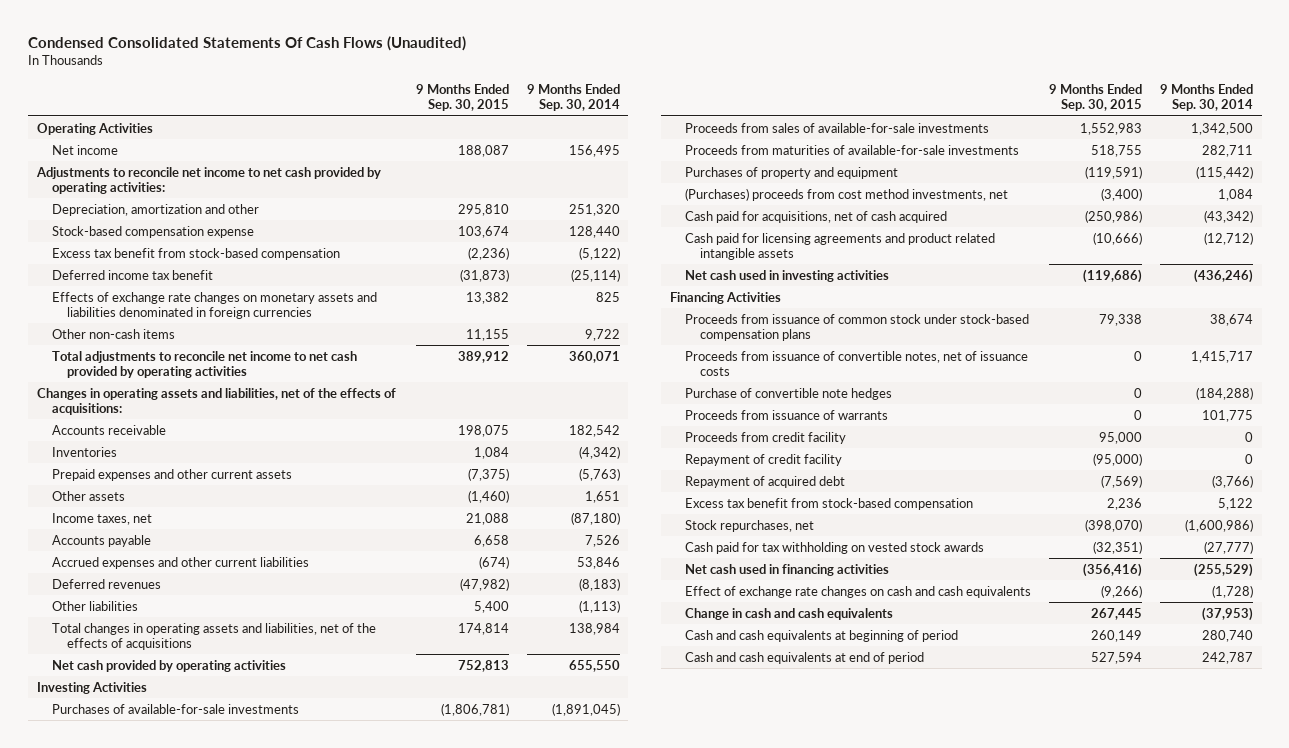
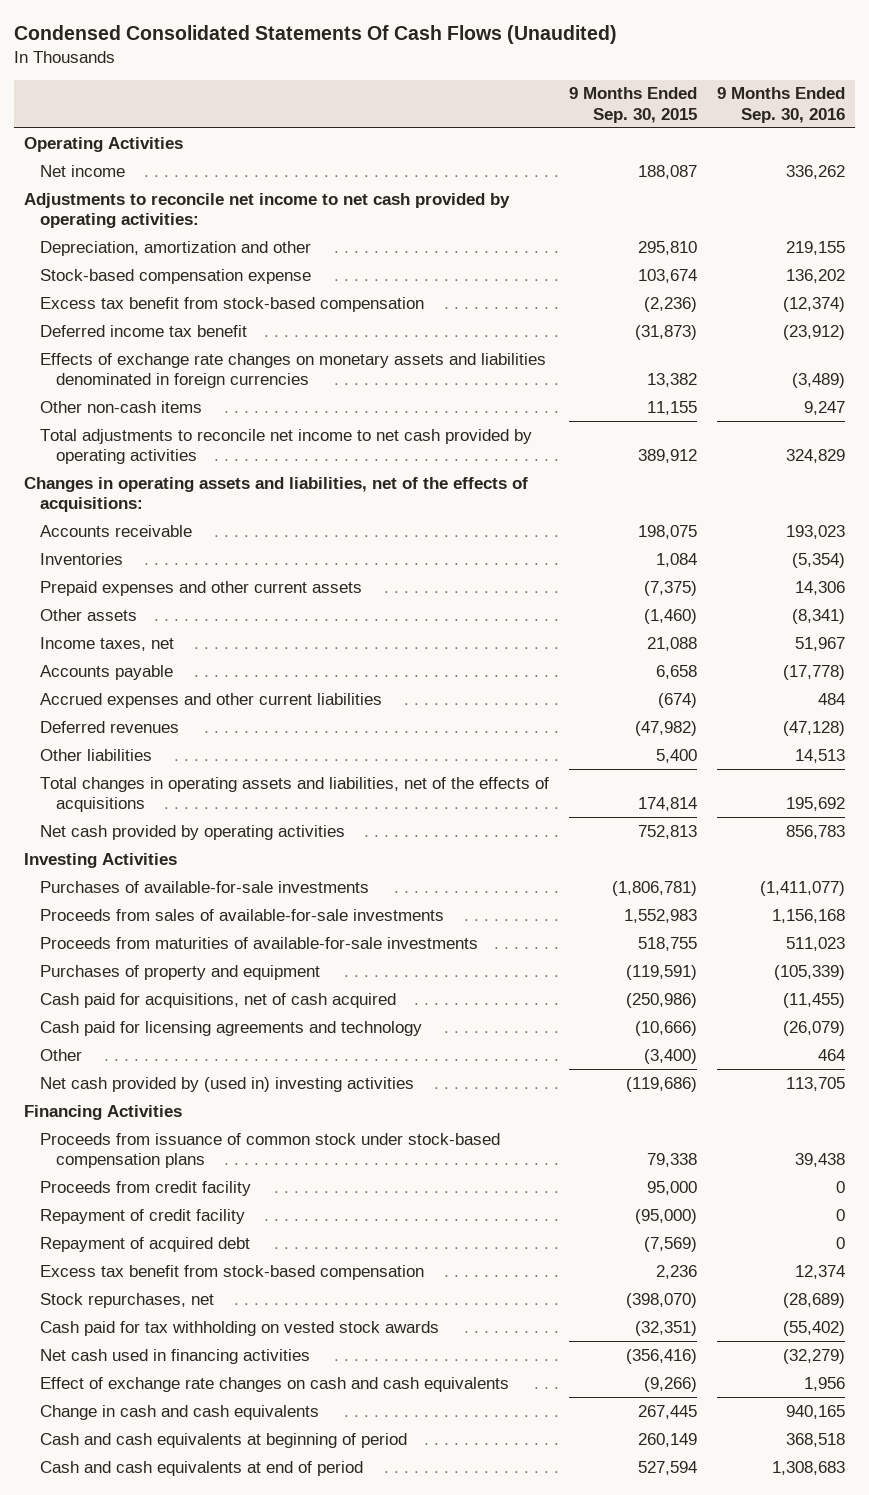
[526,83,620,112] 9 Months Ended Sep. 30, 2014 -> none
none -> [716,87,845,123] 9 Months Ended Sep. 30, 2016
[684,187,1008,201] (Purchases) proceeds from cost method investments, net -> none
[684,232,995,261] Cash paid for licensing agreements and product related intangible assets -> [40,1020,423,1036] Cash paid for licensing agreements and technology
none -> [40,1048,83,1061] Other
[684,269,889,282] Net cash used in investing activities -> [40,1076,415,1092] Net cash provided by (used in) investing activities
[684,350,1028,377] Proceeds from issuance of convertible notes, net of issuance costs -> none
[684,387,892,400] Purchase of convertible note hedges -> none
[684,409,888,420] Proceeds from issuance of warrants -> none

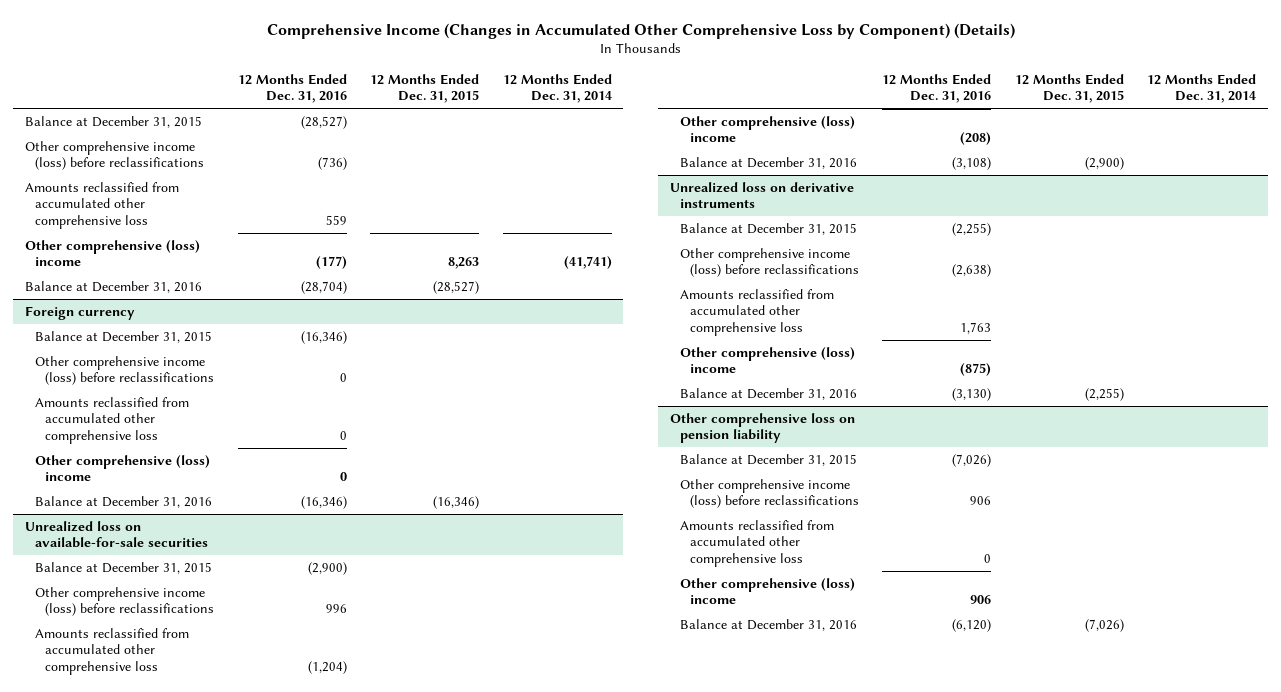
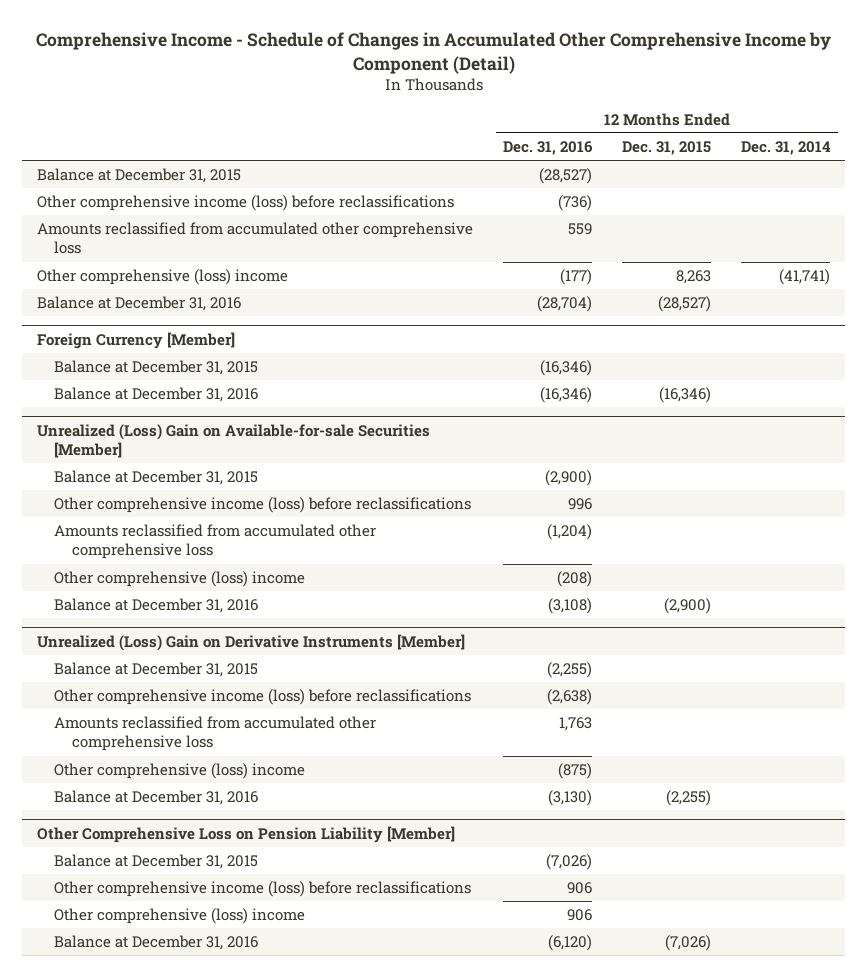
[266,22,1015,39] Comprehensive Income (Changes in Accumulated Other Comprehensive Loss by Component) (Details) -> [35,31,831,74] Comprehensive Income - Schedule of Changes in Accumulated Other Comprehensive Income by Component (Detail)
[24,305,135,320] Foreign currency -> [37,331,236,349] Foreign Currency [Member]
[34,355,214,386] Other comprehensive income (loss) before reclassifications -> none
[34,396,189,444] Amounts reclassified from accumulated other comprehensive loss -> none
[34,454,210,482] Other comprehensive (loss) income -> none
[24,520,208,549] Unrealized loss on available-for-sale securities -> [37,423,431,459] Unrealized (Loss) Gain on Available-for-sale Securities [Member]
[669,181,854,209] Unrealized loss on derivative instruments -> [37,633,466,651] Unrealized (Loss) Gain on Derivative Instruments [Member]
[669,412,855,444] Other comprehensive loss on pension liability -> [37,825,456,843] Other Comprehensive Loss on Pension Liability [Member]
[679,519,834,567] Amounts reclassified from accumulated other comprehensive loss -> none

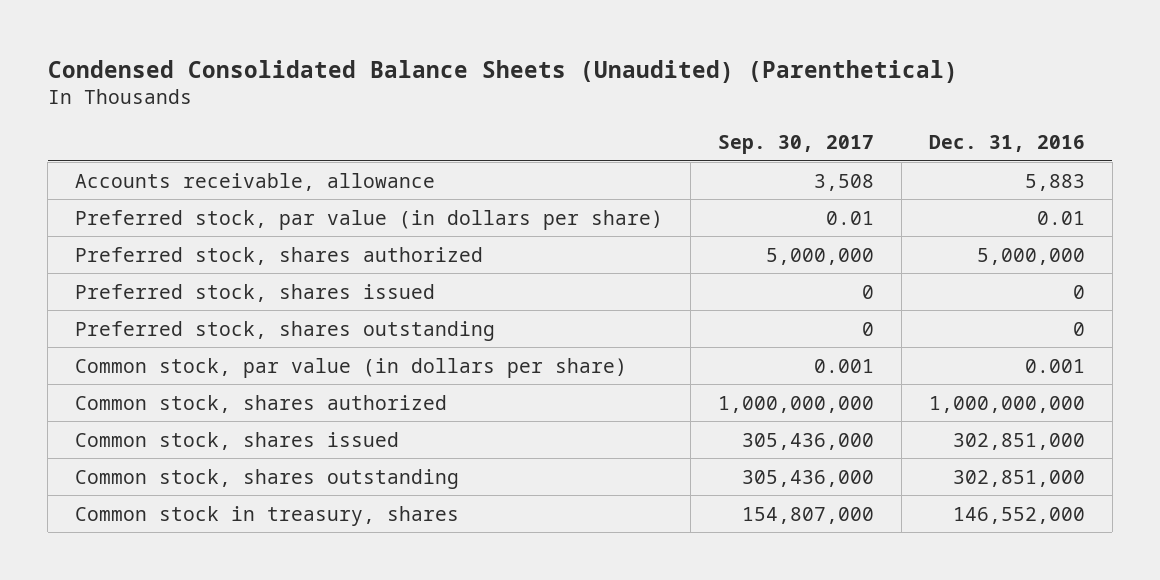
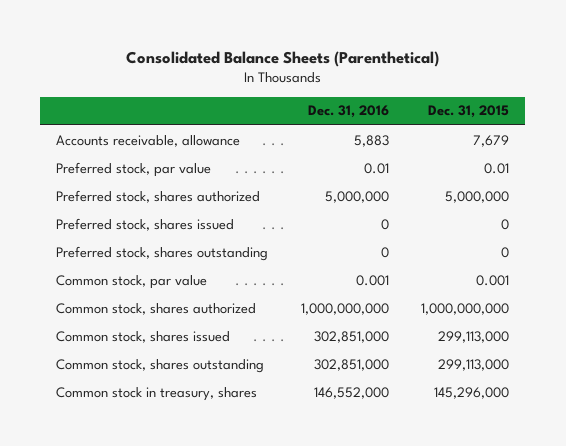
[47,60,958,84] Condensed Consolidated Balance Sheets (Unaudited) (Parenthetical) -> [125,50,439,67] Consolidated Balance Sheets (Parenthetical)
[717,135,874,155] Sep. 30, 2017 -> none
none -> [428,105,510,119] Dec. 31, 2015
[75,209,664,230] Preferred stock, par value (in dollars per share) -> [56,161,212,177] Preferred stock, par value
[75,357,628,378] Common stock, par value (in dollars per share) -> [56,274,208,289] Common stock, par value

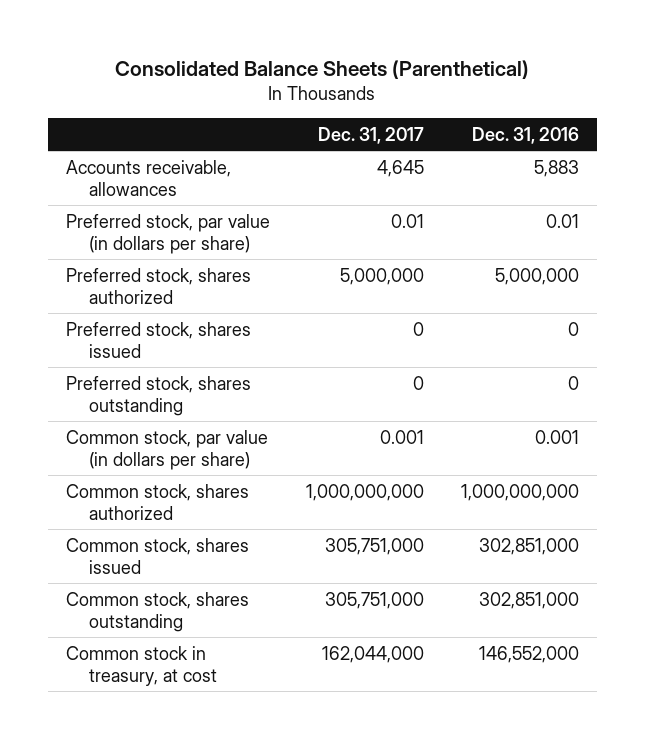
[428,105,510,119] Dec. 31, 2015 -> none
none -> [318,126,425,144] Dec. 31, 2017
[56,134,241,147] Accounts receivable, allowance -> [66,159,232,196] Accounts receivable, allowances
[56,161,212,177] Preferred stock, par value -> [66,213,271,254] Preferred stock, par value (in dollars per share)
[56,274,208,289] Common stock, par value -> [66,429,269,470] Common stock, par value (in dollars per share)
[56,386,258,401] Common stock in treasury, shares -> [66,645,217,686] Common stock in treasury, at cost

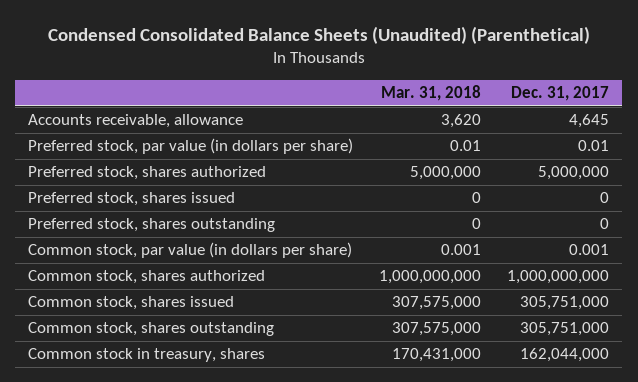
[115,59,530,79] Consolidated Balance Sheets (Parenthetical) -> [47,26,590,45] Condensed Consolidated Balance Sheets (Unaudited) (Parenthetical)
[471,126,579,144] Dec. 31, 2016 -> none
none -> [381,85,482,102] Mar. 31, 2018
[66,159,232,196] Accounts receivable, allowances -> [28,114,244,129] Accounts receivable, allowance
[66,645,217,686] Common stock in treasury, at cost -> [28,348,266,363] Common stock in treasury, shares

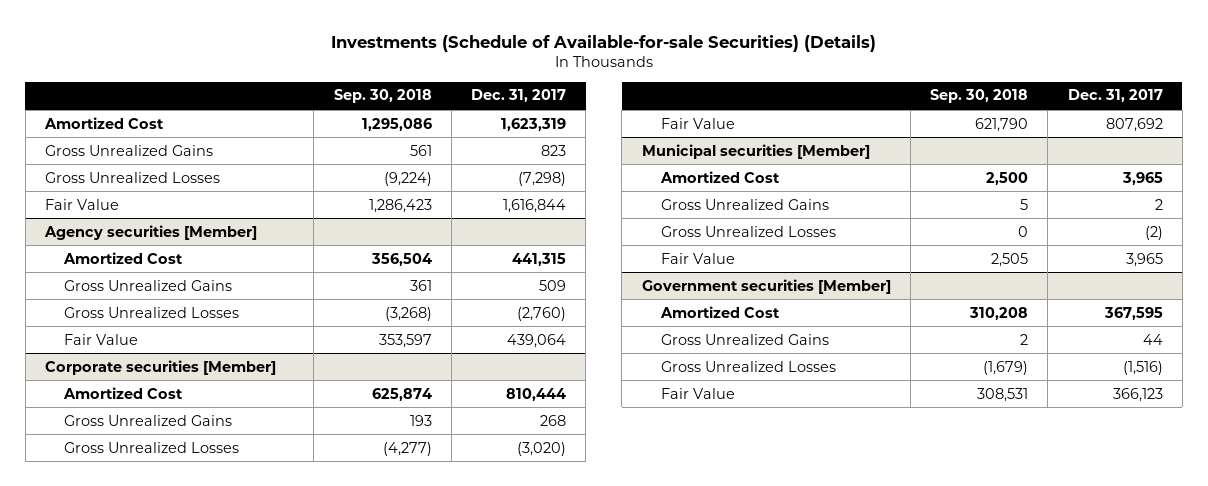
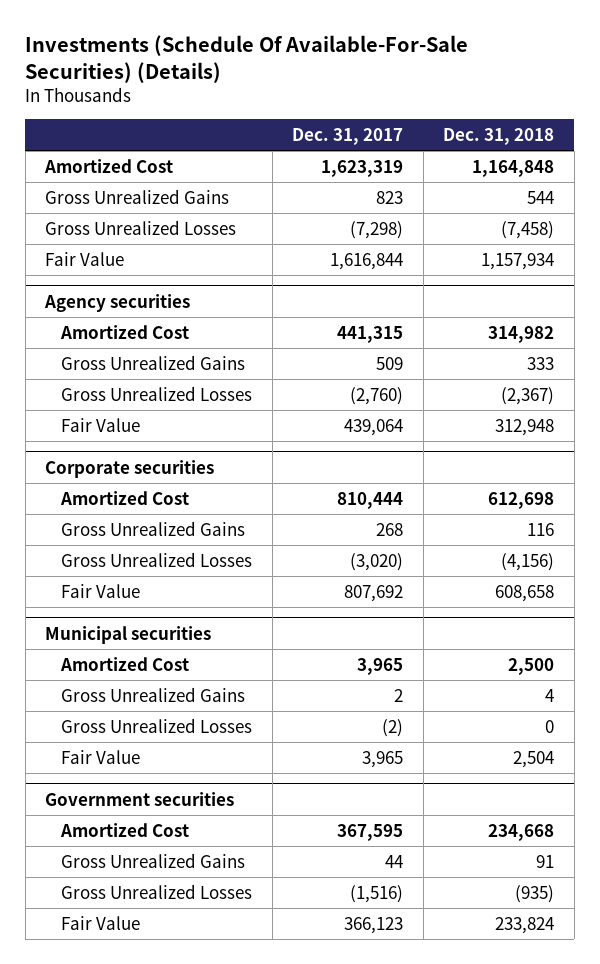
[330,34,876,52] Investments (Schedule of Available-for-sale Securities) (Details) -> [25,34,469,83] Investments (Schedule Of Available-For-Sale Securities) (Details)
[333,89,432,104] Sep. 30, 2018 -> none
none -> [443,128,555,146] Dec. 31, 2018
[44,224,258,240] Agency securities [Member] -> [44,293,191,312] Agency securities
[45,359,277,375] Corporate securities [Member] -> [45,459,215,478] Corporate securities
[641,143,870,159] Municipal securities [Member] -> [45,625,212,644] Municipal securities
[641,278,891,294] Government securities [Member] -> [45,791,235,806] Government securities

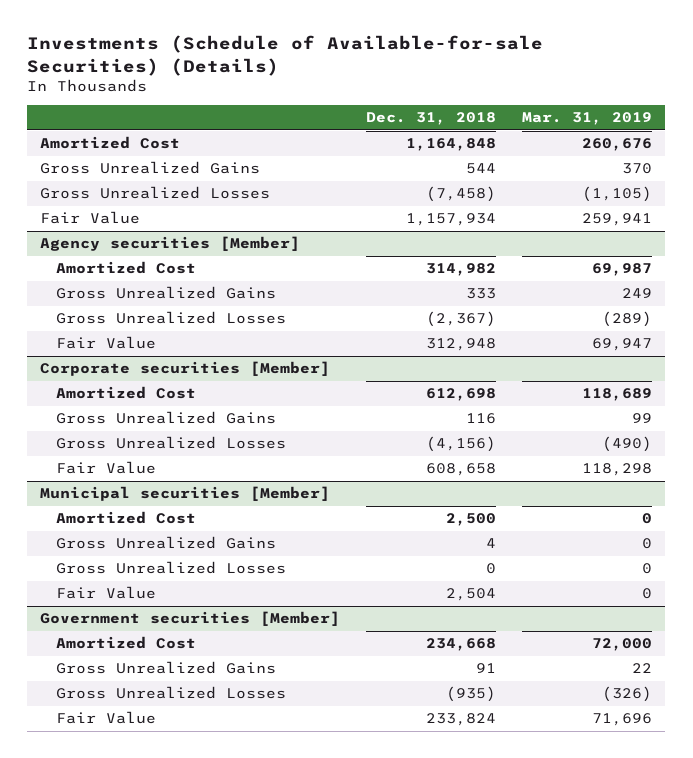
[25,34,469,83] Investments (Schedule Of Available-For-Sale Securities) (Details) -> [27,35,544,76] Investments (Schedule of Available-for-sale Securities) (Details)
[292,128,404,146] Dec. 31, 2017 -> none
none -> [522,112,653,126] Mar. 31, 2019
[44,293,191,312] Agency securities -> [40,236,301,252] Agency securities [Member]
[45,459,215,478] Corporate securities -> [40,361,331,377] Corporate securities [Member]
[45,625,212,644] Municipal securities -> [40,486,331,502] Municipal securities [Member]
[45,791,235,806] Government securities -> [40,611,341,627] Government securities [Member]

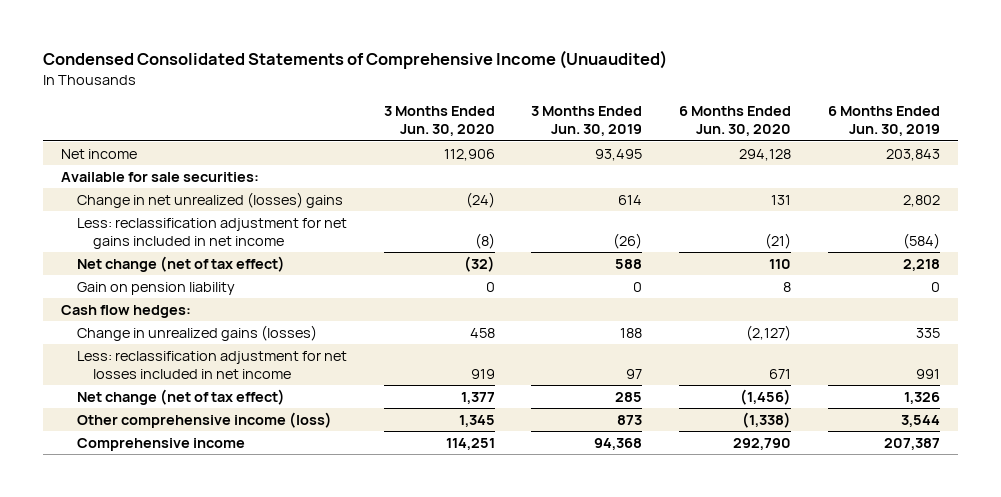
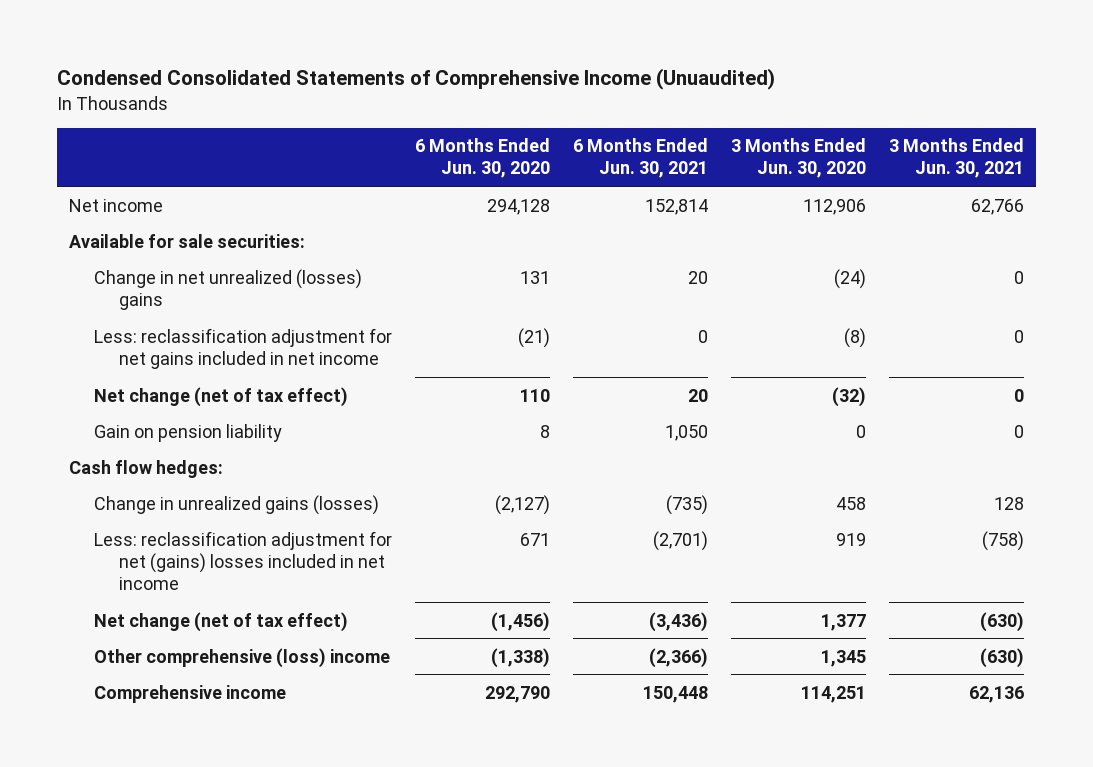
[531,106,643,137] 3 Months Ended Jun. 30, 2019 -> none
[827,106,940,137] 6 Months Ended Jun. 30, 2019 -> none
none -> [573,138,709,179] 6 Months Ended Jun. 30, 2021
none -> [889,138,1025,179] 3 Months Ended Jun. 30, 2021
[76,350,347,380] Less: reclassification adjustment for net losses included in net income -> [94,530,393,591] Less: reclassification adjustment for net (gains) losses included in net income
[76,411,332,428] Other comprehensive income (loss) -> [94,647,391,668] Other comprehensive (loss) income

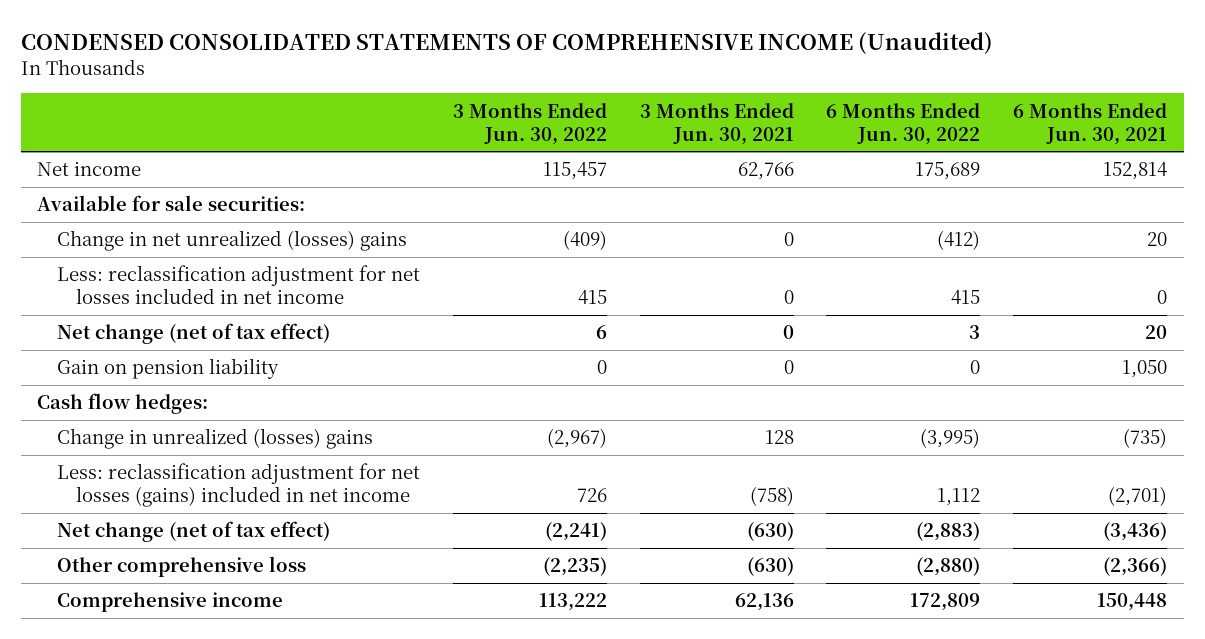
[57,68,776,91] Condensed Consolidated Statements of Comprehensive Income (Unuaudited) -> [20,31,993,55] CONDENSED CONSOLIDATED STATEMENTS OF COMPREHENSIVE INCOME (Unaudited)
[415,138,551,179] 6 Months Ended Jun. 30, 2020 -> none
[731,138,867,179] 3 Months Ended Jun. 30, 2020 -> none
none -> [452,102,607,145] 3 Months Ended Jun. 30, 2022
none -> [826,102,981,145] 6 Months Ended Jun. 30, 2022
[94,327,393,369] Less: reclassification adjustment for net gains included in net income -> [56,265,420,305] Less: reclassification adjustment for net losses included in net income
[94,494,380,515] Change in unrealized gains (losses) -> [56,428,373,450] Change in unrealized (losses) gains
[94,530,393,591] Less: reclassification adjustment for net (gains) losses included in net income -> [56,463,420,508] Less: reclassification adjustment for net losses (gains) included in net income
[94,647,391,668] Other comprehensive (loss) income -> [56,556,306,578] Other comprehensive loss

